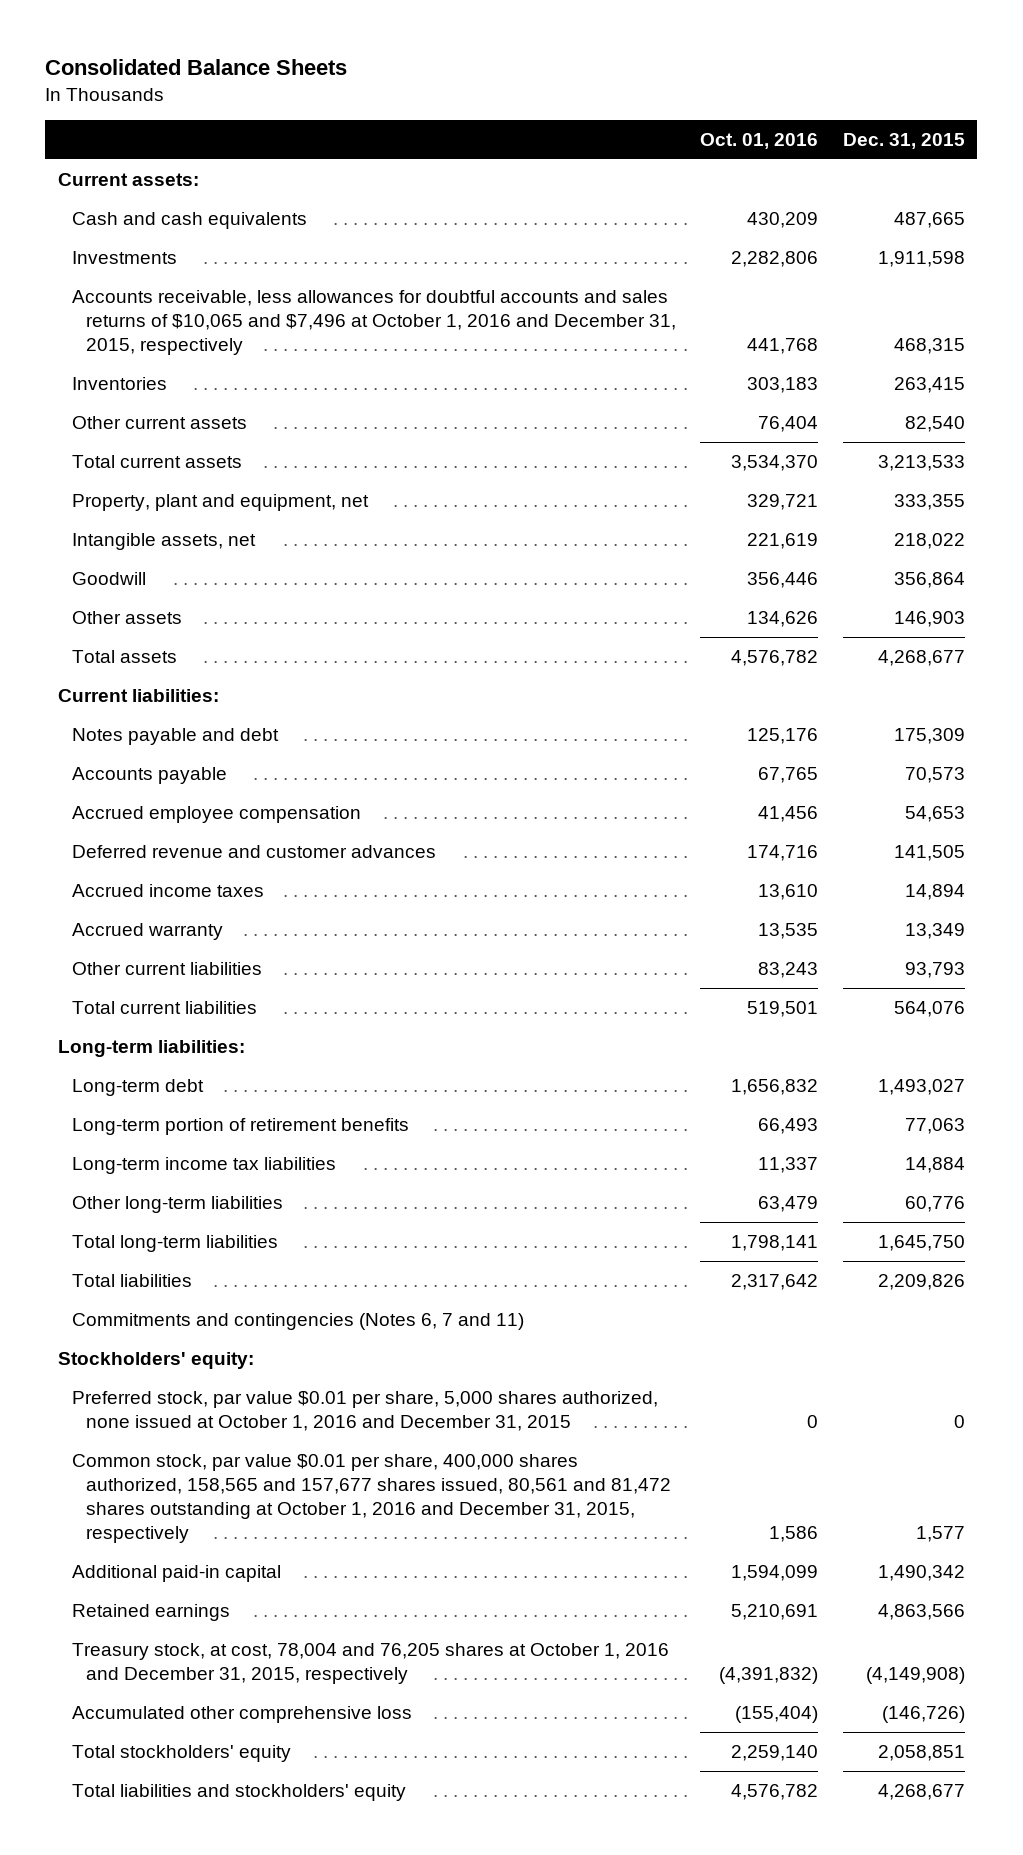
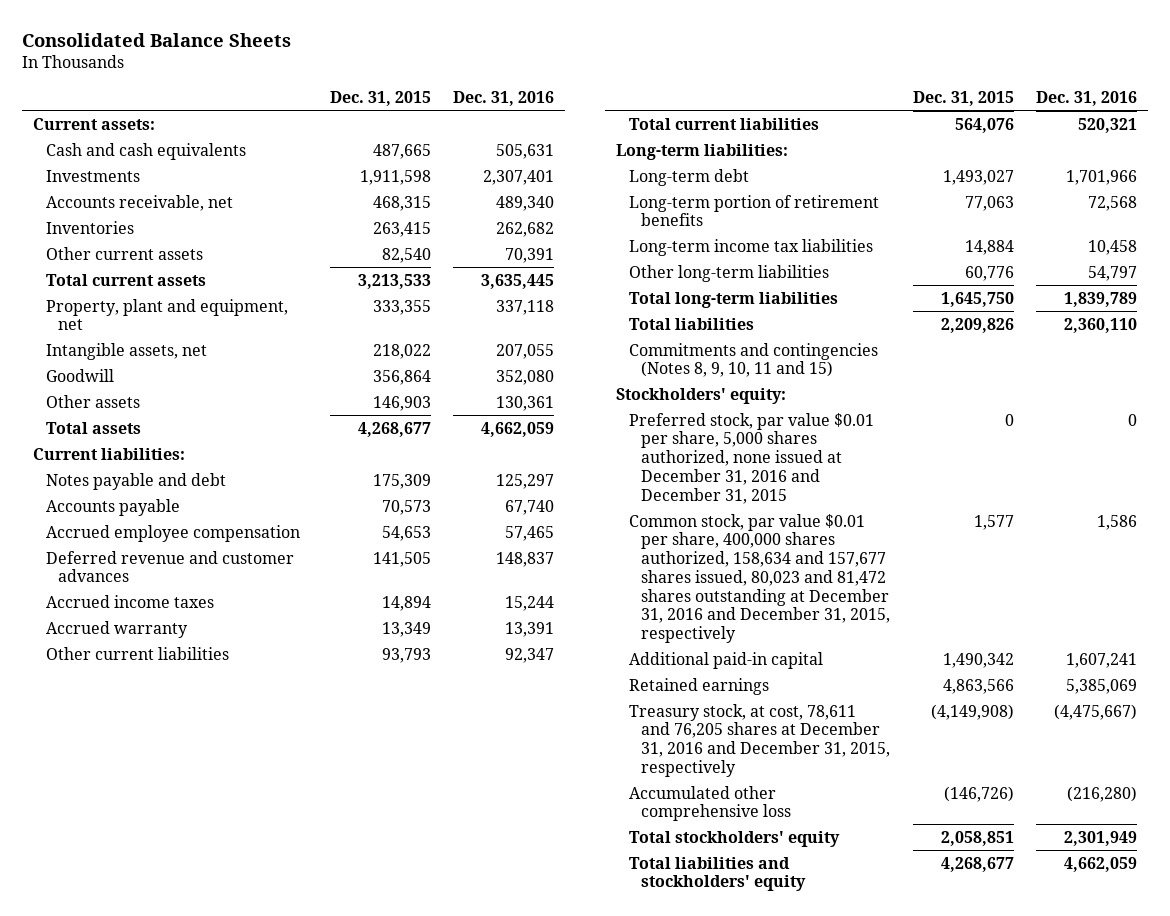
[700,132,819,149] Oct. 01, 2016 -> none
none -> [452,91,554,107] Dec. 31, 2016
[71,290,676,356] Accounts receivable, less allowances for doubtful accounts and sales returns of $10,065 and $7,496 at October 1, 2016 and December 31, 2015, respectively -> [45,194,233,211] Accounts receivable, net
[71,1313,524,1331] Commitments and contingencies (Notes 6, 7 and 11) -> [628,342,878,378] Commitments and contingencies (Notes 8, 9, 10, 11 and 15)
[71,1391,658,1432] Preferred stock, par value $0.01 per share, 5,000 shares authorized, none issued at October 1, 2016 and December 31, 2015 -> [628,412,874,504] Preferred stock, par value $0.01 per share, 5,000 shares authorized, none issued at December 31, 2016 and December 31, 2015
[71,1454,671,1544] Common stock, par value $0.01 per share, 400,000 shares authorized, 158,565 and 157,677 shares issued, 80,561 and 81,472 shares outstanding at October 1, 2016 and December 31, 2015, respectively -> [628,513,891,644] Common stock, par value $0.01 per share, 400,000 shares authorized, 158,634 and 157,677 shares issued, 80,023 and 81,472 shares outstanding at December 31, 2016 and December 31, 2015, respectively
[71,1643,669,1685] Treasury stock, at cost, 78,004 and 76,205 shares at October 1, 2016 and December 31, 2015, respectively -> [628,703,891,777] Treasury stock, at cost, 78,611 and 76,205 shares at December 31, 2016 and December 31, 2015, respectively

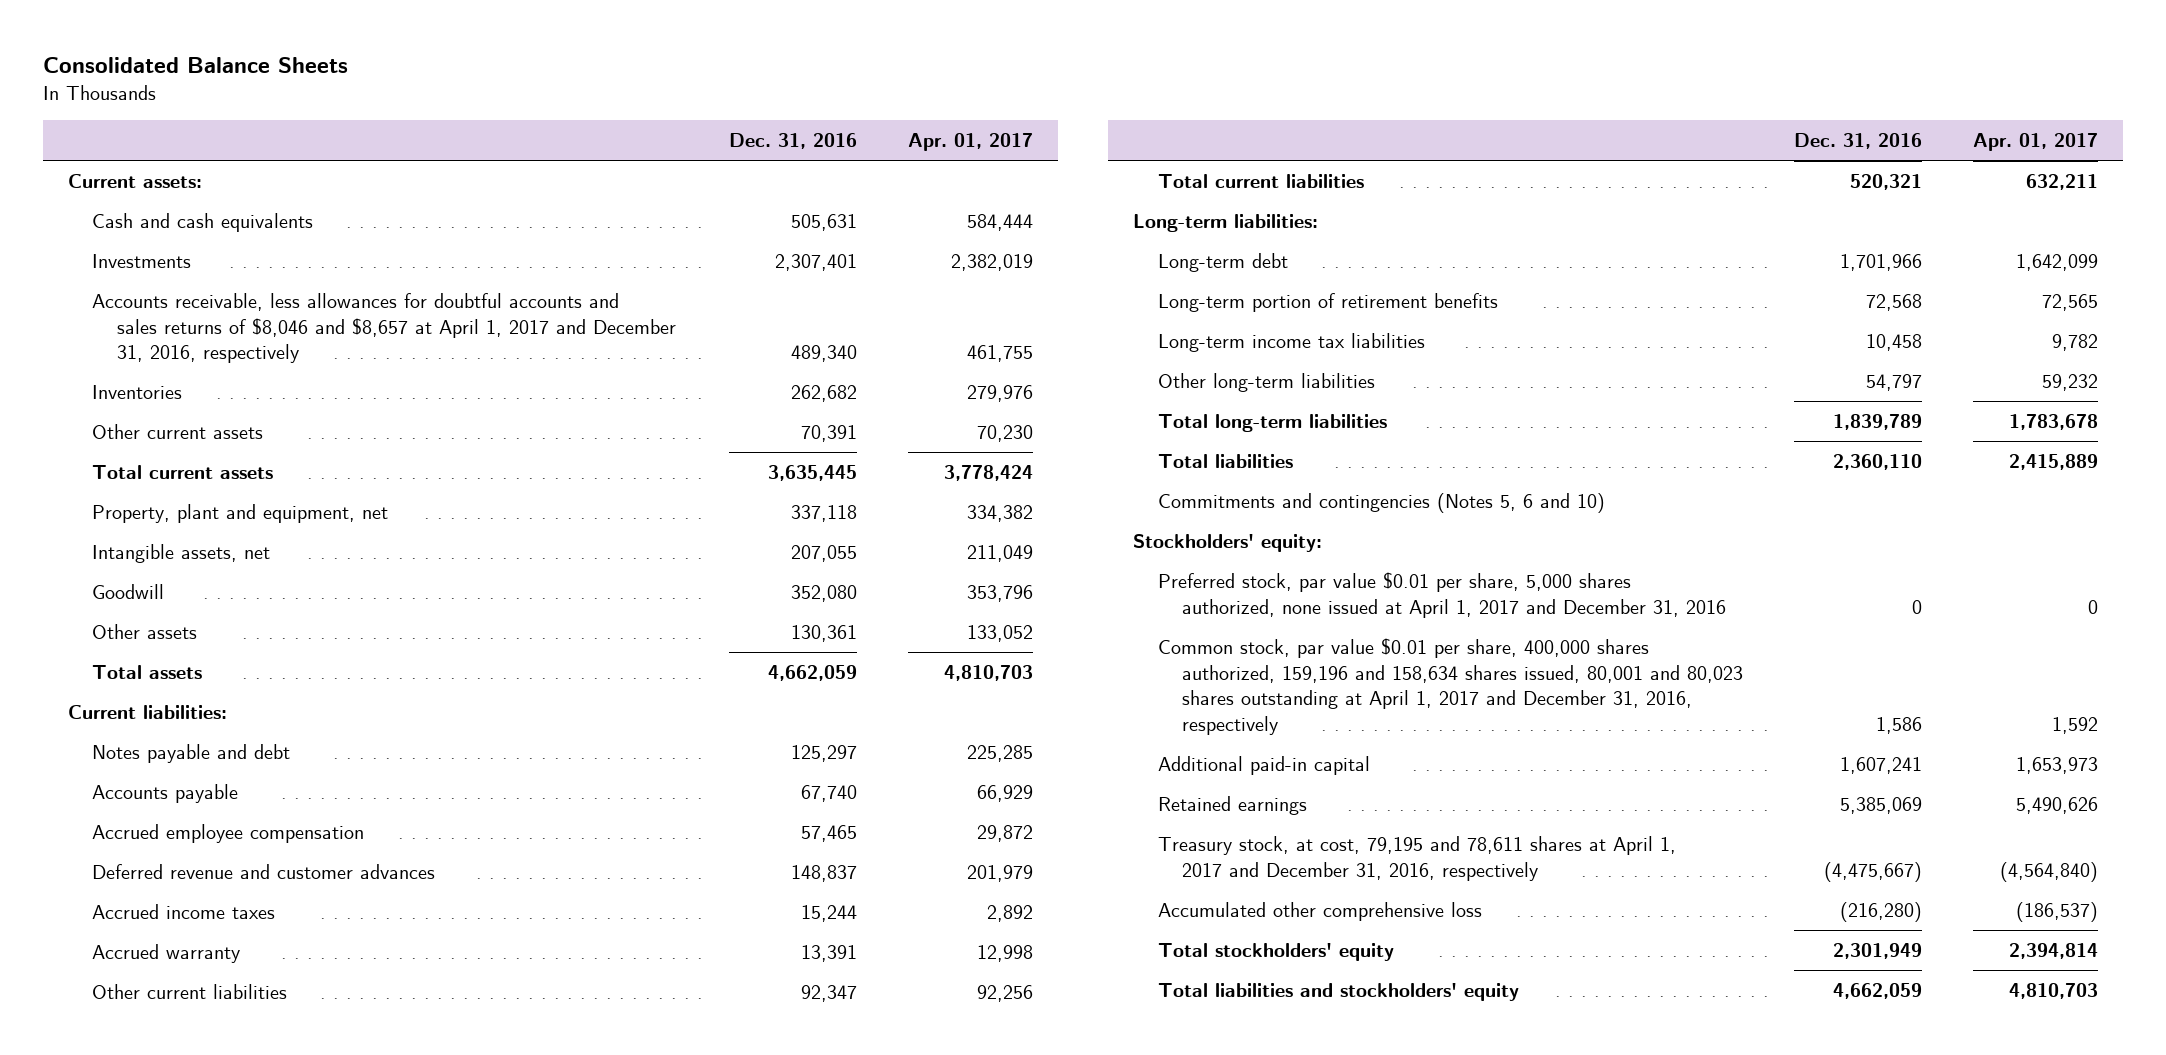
[329,91,431,107] Dec. 31, 2015 -> none
none -> [907,133,1033,152] Apr. 01, 2017
[45,194,233,211] Accounts receivable, net -> [92,292,676,364] Accounts receivable, less allowances for doubtful accounts and sales returns of $8,046 and $8,657 at April 1, 2017 and December 31, 2016, respectively
[628,342,878,378] Commitments and contingencies (Notes 8, 9, 10, 11 and 15) -> [1157,492,1605,513] Commitments and contingencies (Notes 5, 6 and 10)
[628,412,874,504] Preferred stock, par value $0.01 per share, 5,000 shares authorized, none issued at December 31, 2016 and December 31, 2015 -> [1157,571,1727,618] Preferred stock, par value $0.01 per share, 5,000 shares authorized, none issued at April 1, 2017 and December 31, 2016
[628,513,891,644] Common stock, par value $0.01 per share, 400,000 shares authorized, 158,634 and 157,677 shares issued, 80,023 and 81,472 shares outstanding at December 31, 2016 and December 31, 2015, respectively -> [1157,637,1744,735] Common stock, par value $0.01 per share, 400,000 shares authorized, 159,196 and 158,634 shares issued, 80,001 and 80,023 shares outstanding at April 1, 2017 and December 31, 2016, respectively
[628,703,891,777] Treasury stock, at cost, 78,611 and 76,205 shares at December 31, 2016 and December 31, 2015, respectively -> [1157,835,1676,881] Treasury stock, at cost, 79,195 and 78,611 shares at April 1, 2017 and December 31, 2016, respectively

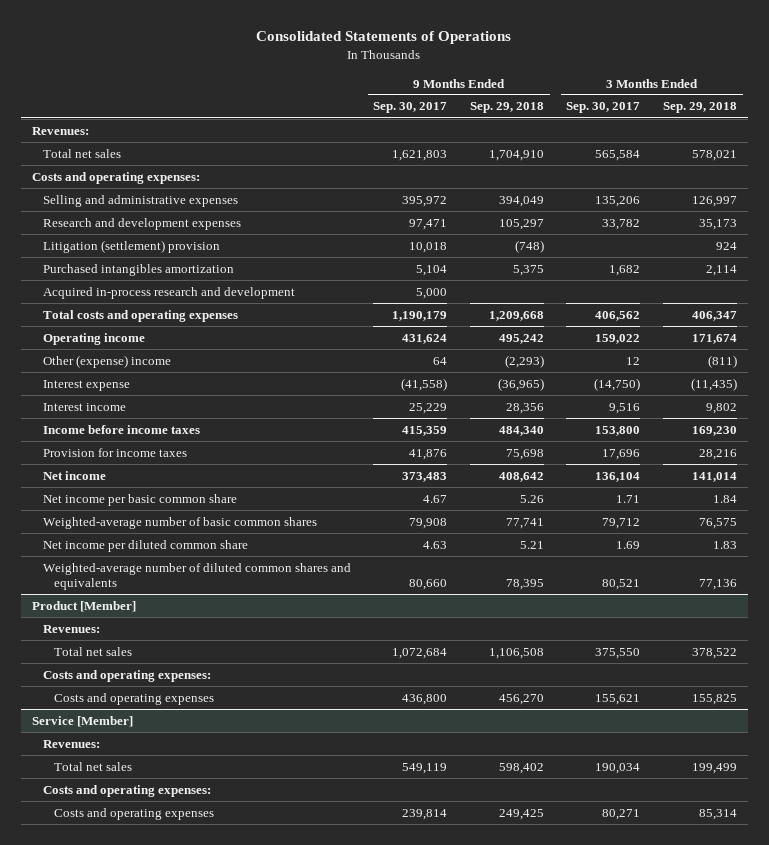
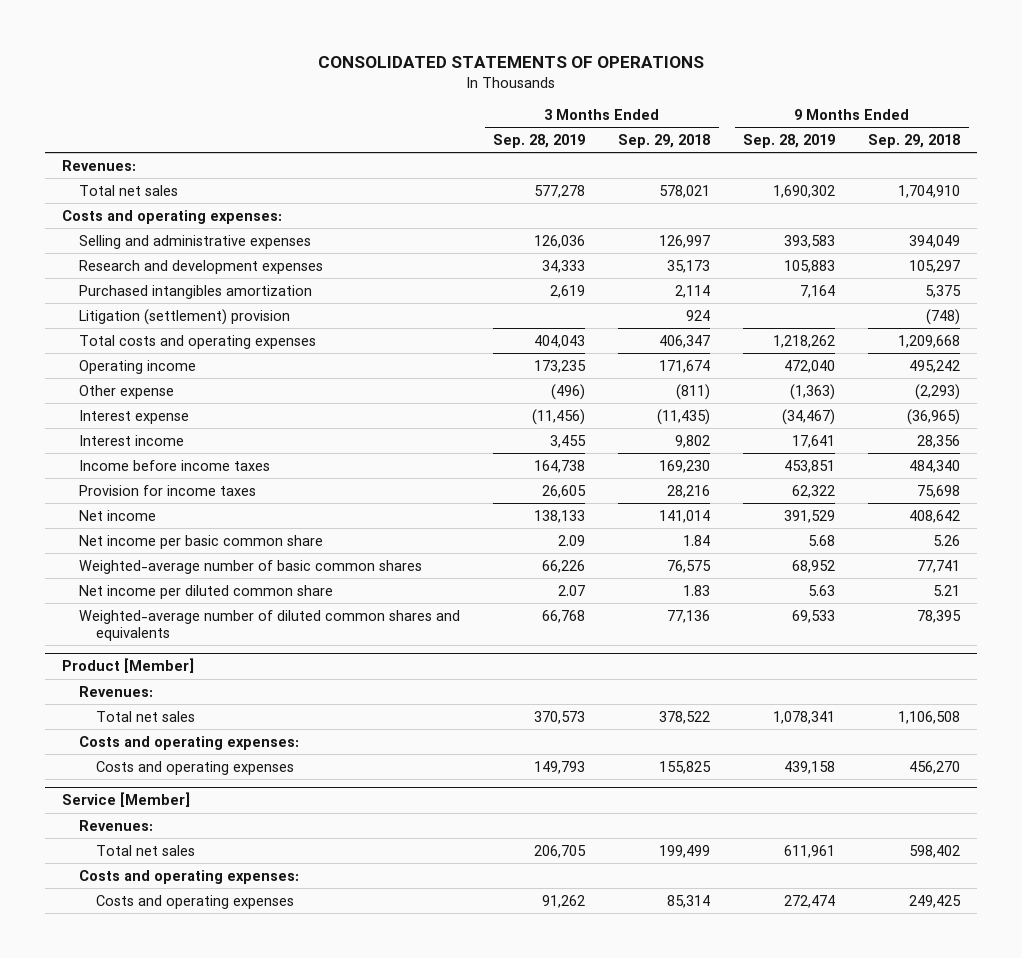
[256,30,512,44] Consolidated Statements of Operations -> [318,55,705,68] CONSOLIDATED STATEMENTS OF OPERATIONS
[373,102,448,114] Sep. 30, 2017 -> none
[566,102,641,114] Sep. 30, 2017 -> none
none -> [493,133,586,148] Sep. 28, 2019
none -> [743,133,836,148] Sep. 28, 2019
[42,286,295,299] Acquired in-process research and development -> none
[42,239,220,253] Litigation (settlement) provision -> [79,308,291,325] Litigation (settlement) provision
[42,354,171,368] Other (expense) income -> [79,384,175,399] Other expense

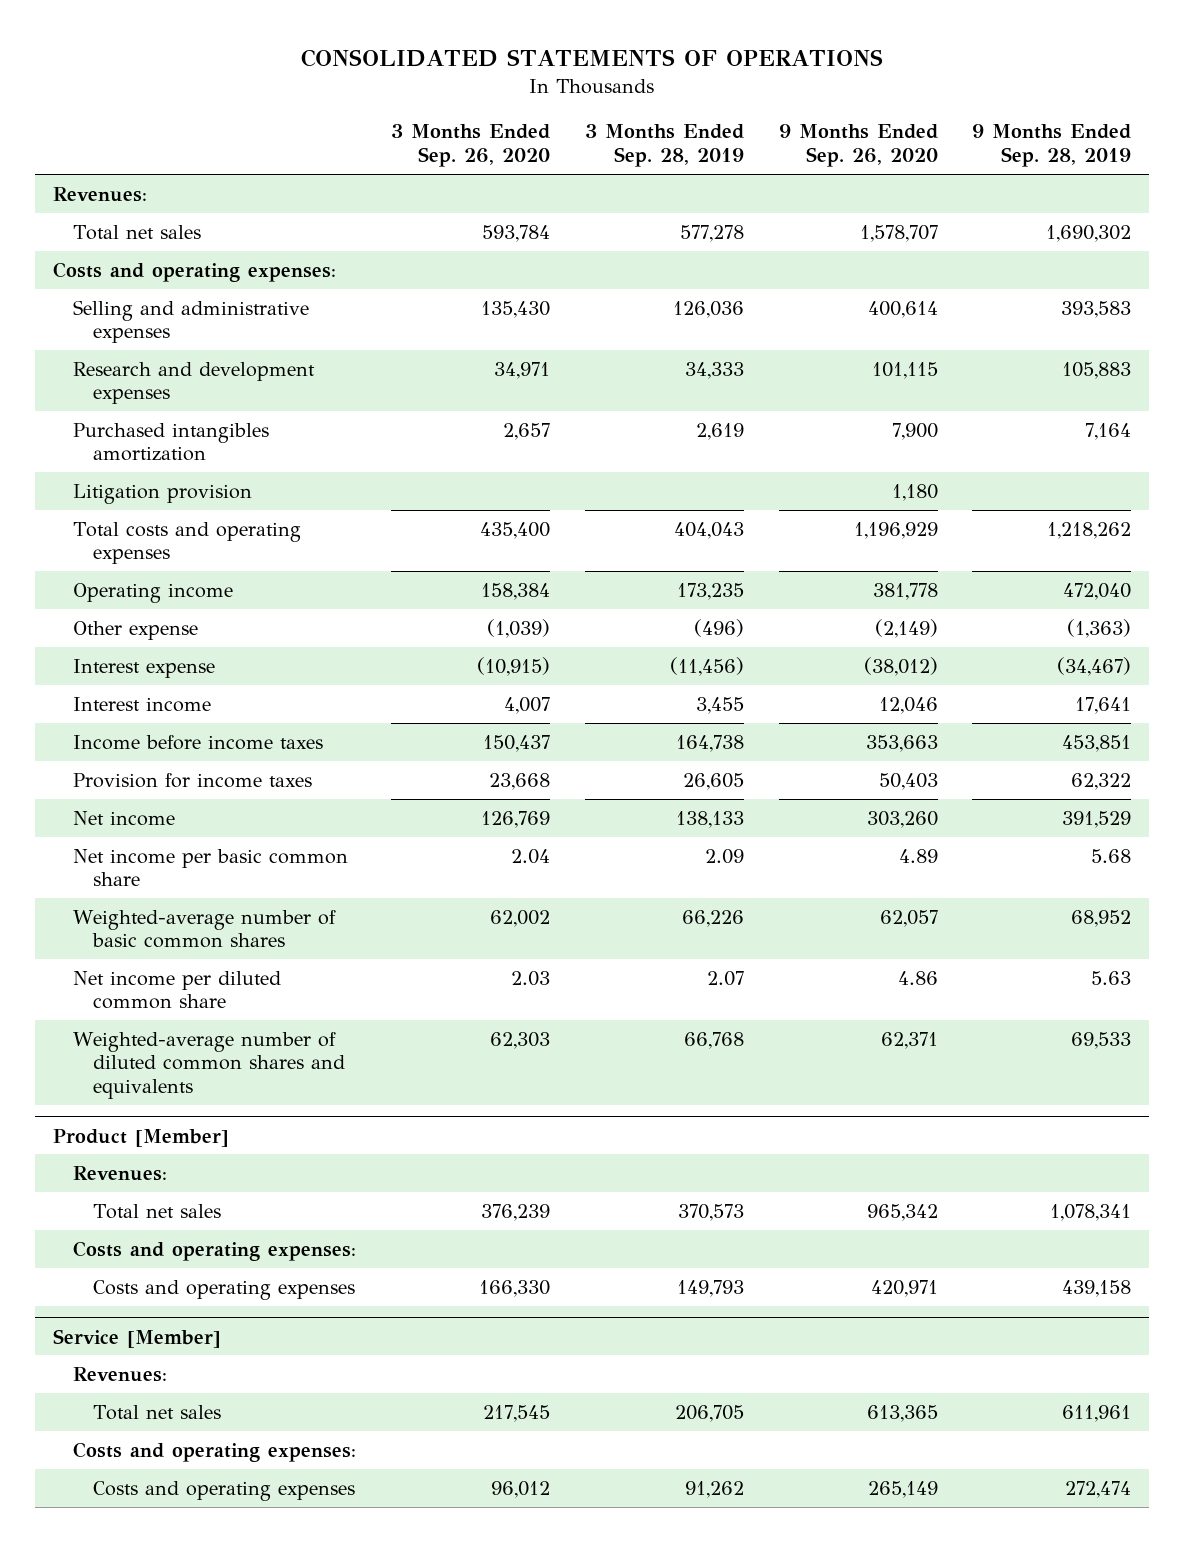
[618,133,711,148] Sep. 29, 2018 -> none
[868,133,961,148] Sep. 29, 2018 -> none
none -> [390,124,550,168] 3 Months Ended Sep. 26, 2020
none -> [778,124,938,168] 9 Months Ended Sep. 26, 2020
[79,308,291,325] Litigation (settlement) provision -> [72,483,252,504] Litigation provision

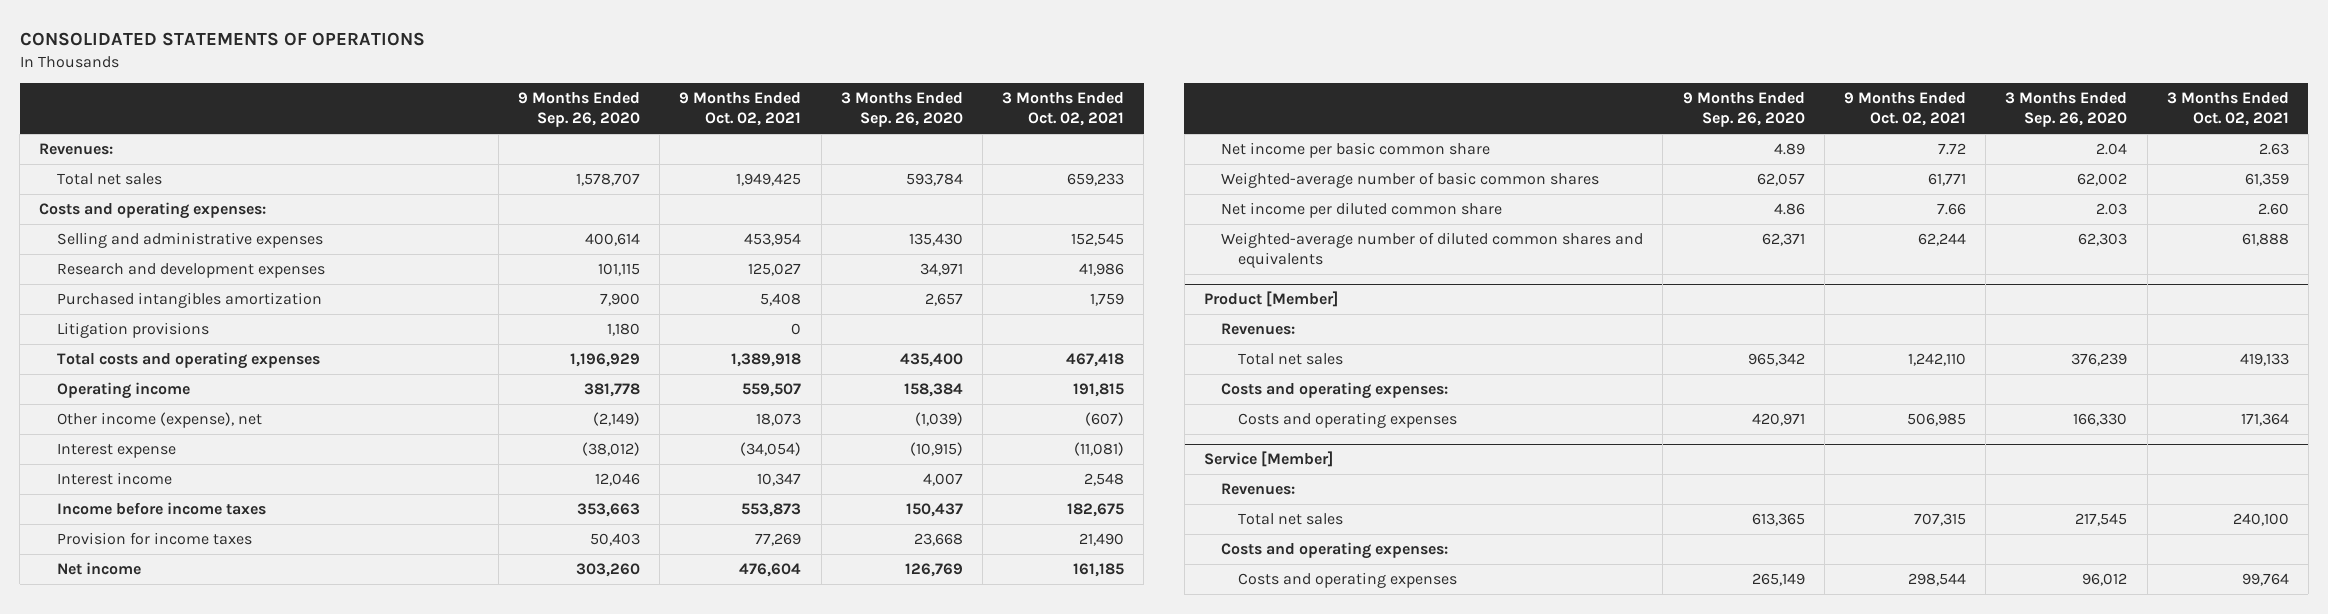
[584,124,744,168] 3 Months Ended Sep. 28, 2019 -> none
[972,124,1132,168] 9 Months Ended Sep. 28, 2019 -> none
none -> [679,91,802,127] 9 Months Ended Oct. 02, 2021
none -> [1002,91,1125,127] 3 Months Ended Oct. 02, 2021
[72,483,252,504] Litigation provision -> [56,321,209,338] Litigation provisions
[72,620,198,640] Other expense -> [56,411,262,428] Other income (expense), net

